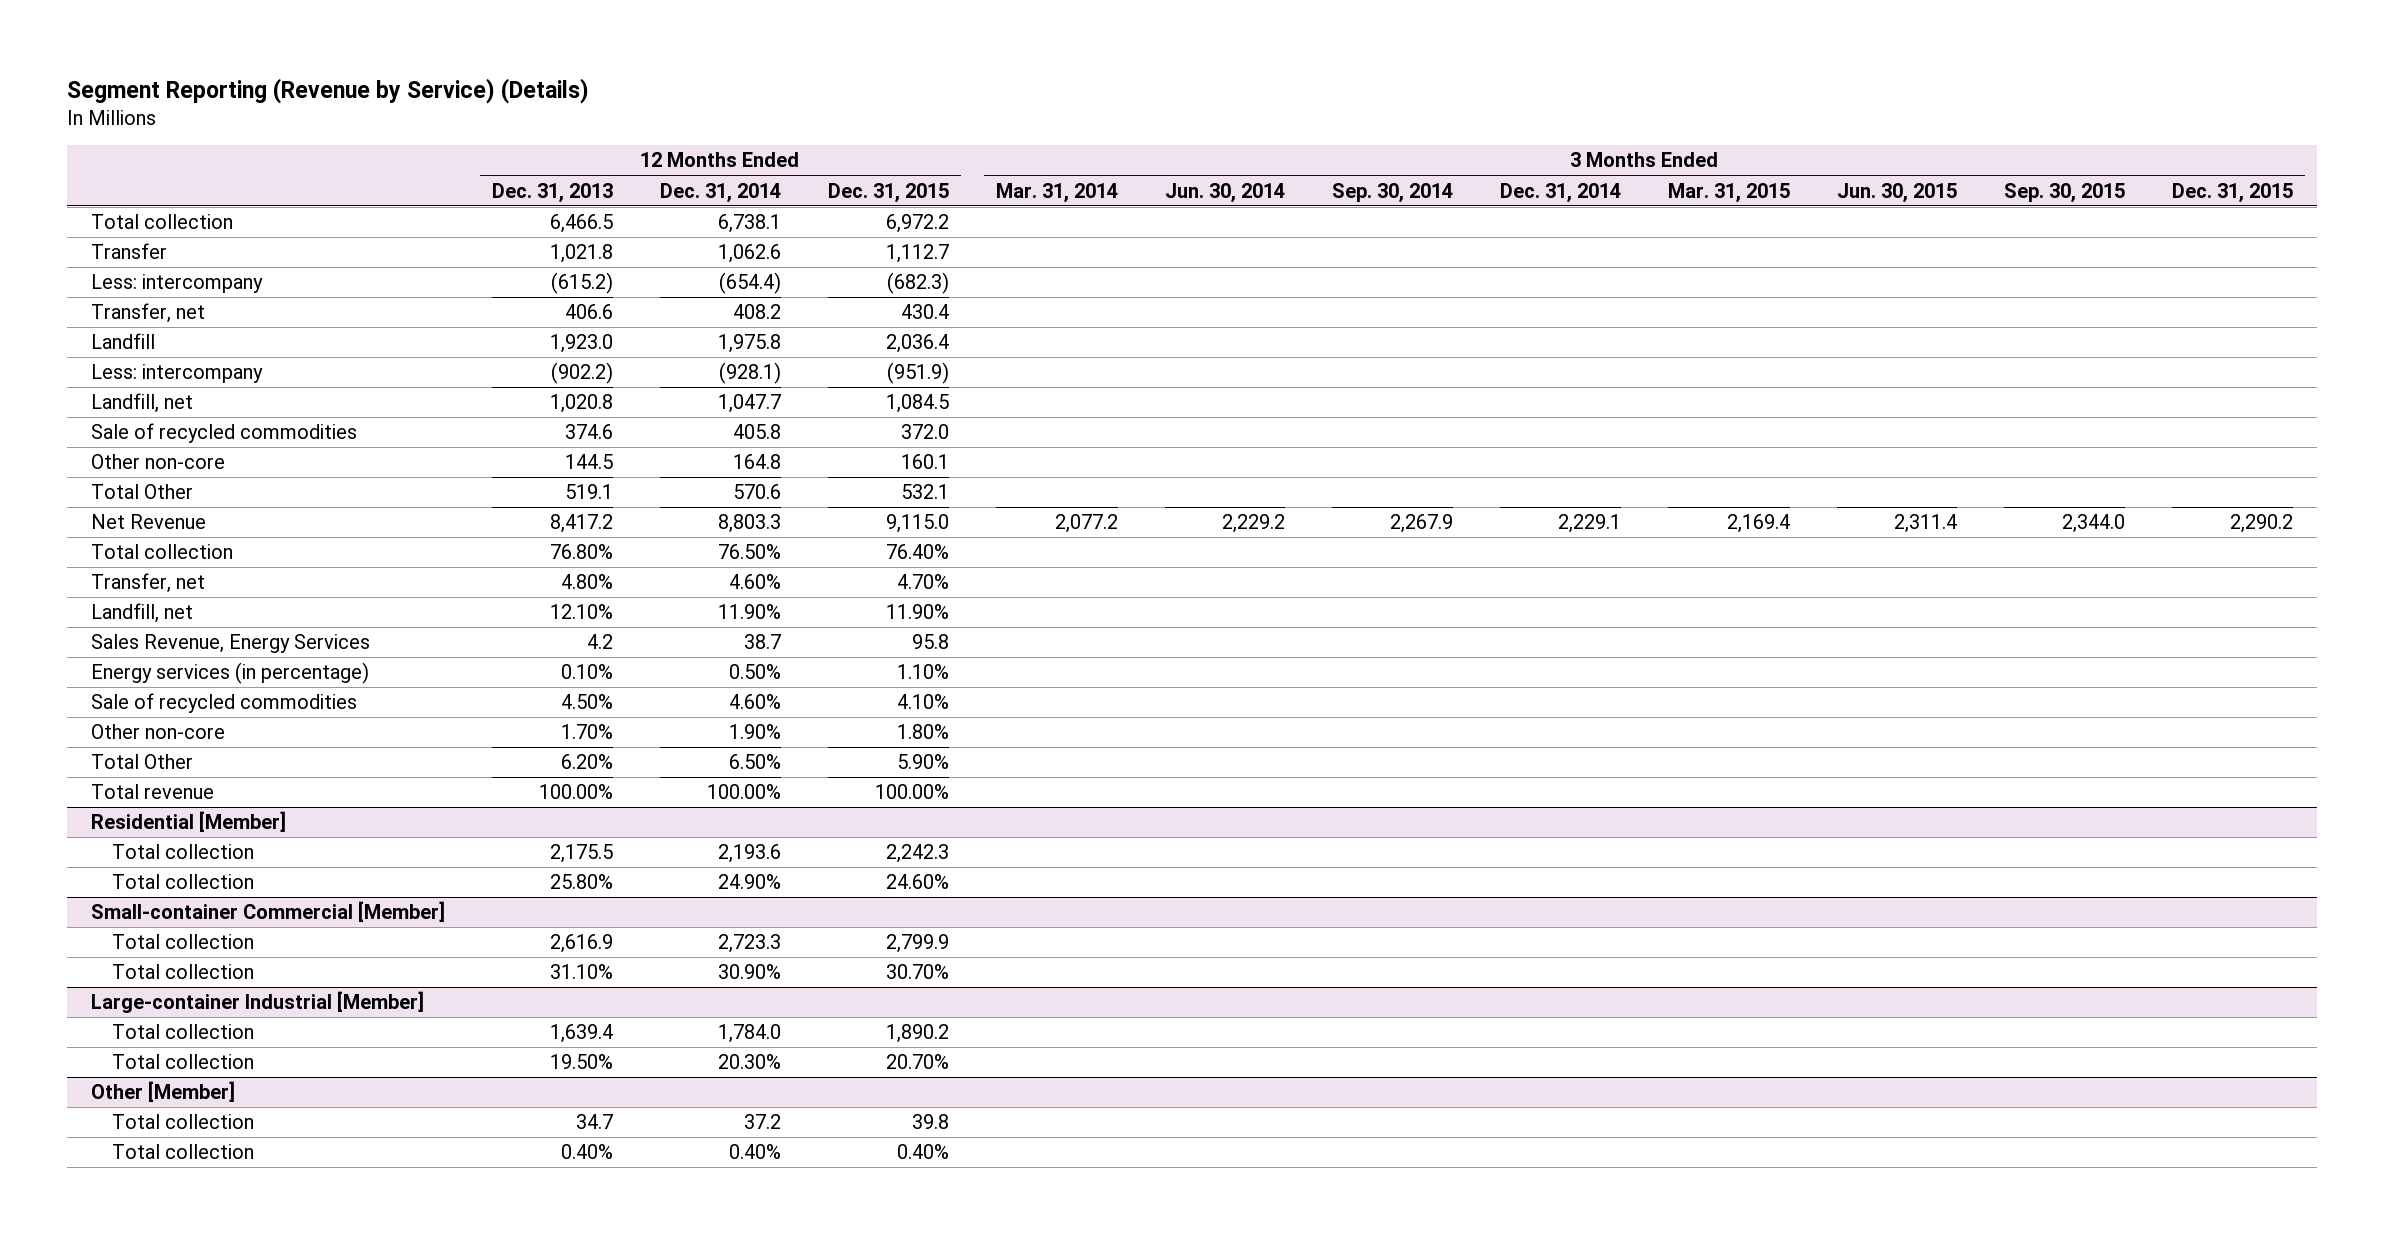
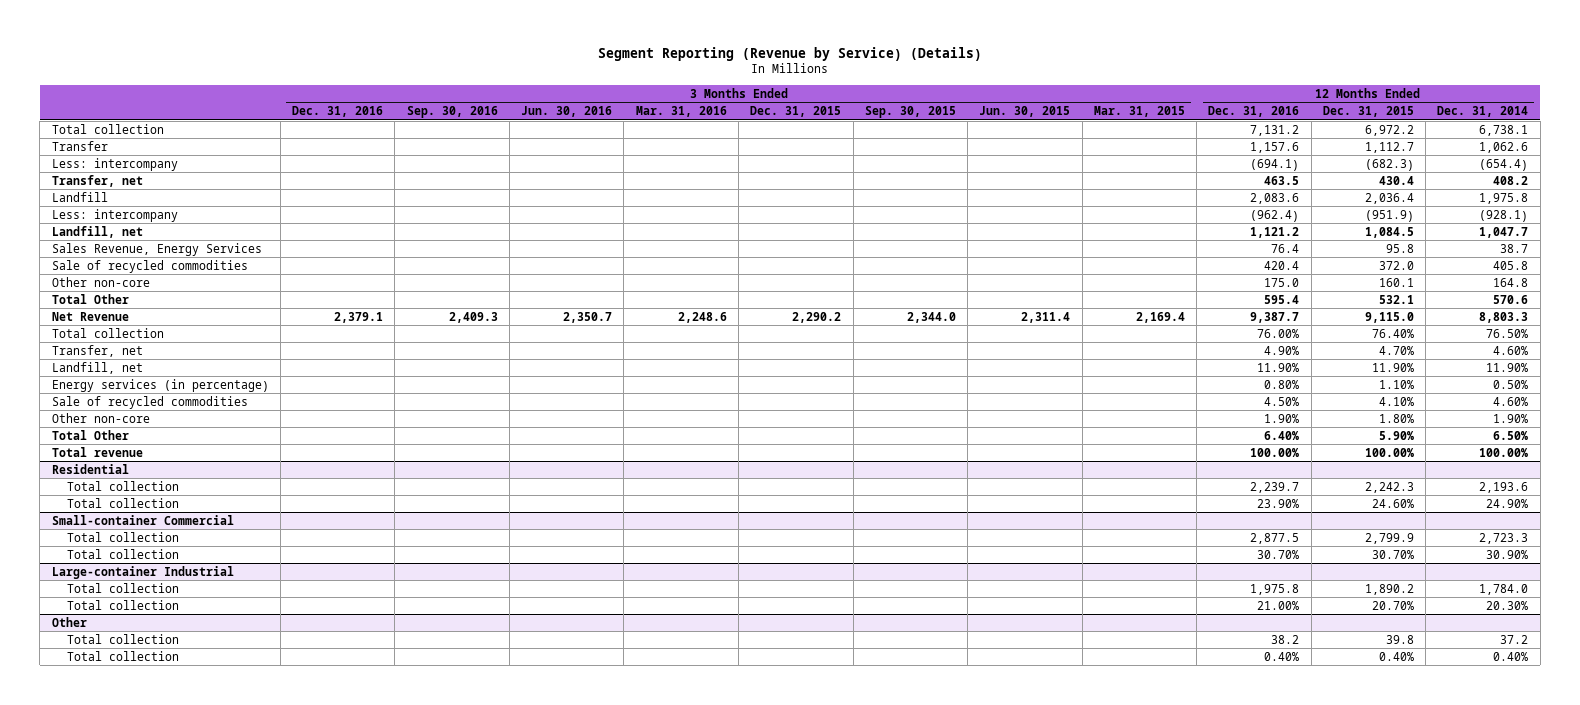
[491,182,613,203] Dec. 31, 2013 -> none
[995,182,1118,203] Mar. 31, 2014 -> none
[1164,182,1285,203] Jun. 30, 2014 -> none
[1331,182,1453,203] Sep. 30, 2014 -> none
[1499,182,1621,203] Dec. 31, 2014 -> none
none -> [292,106,384,118] Dec. 31, 2016
none -> [406,106,498,119] Sep. 30, 2016
none -> [521,106,613,118] Jun. 30, 2016
none -> [635,106,727,118] Mar. 31, 2016
none -> [1208,106,1300,118] Dec. 31, 2016
[90,634,370,654] Sales Revenue, Energy Services -> [51,242,262,256] Sales Revenue, Energy Services
[90,811,286,833] Residential [Member] -> [51,463,129,474] Residential
[90,901,445,923] Small-container Commercial [Member] -> [51,514,234,525] Small-container Commercial
[90,991,424,1014] Large-container Industrial [Member] -> [51,565,234,579] Large-container Industrial
[90,1081,235,1103] Other [Member] -> [51,616,87,627] Other

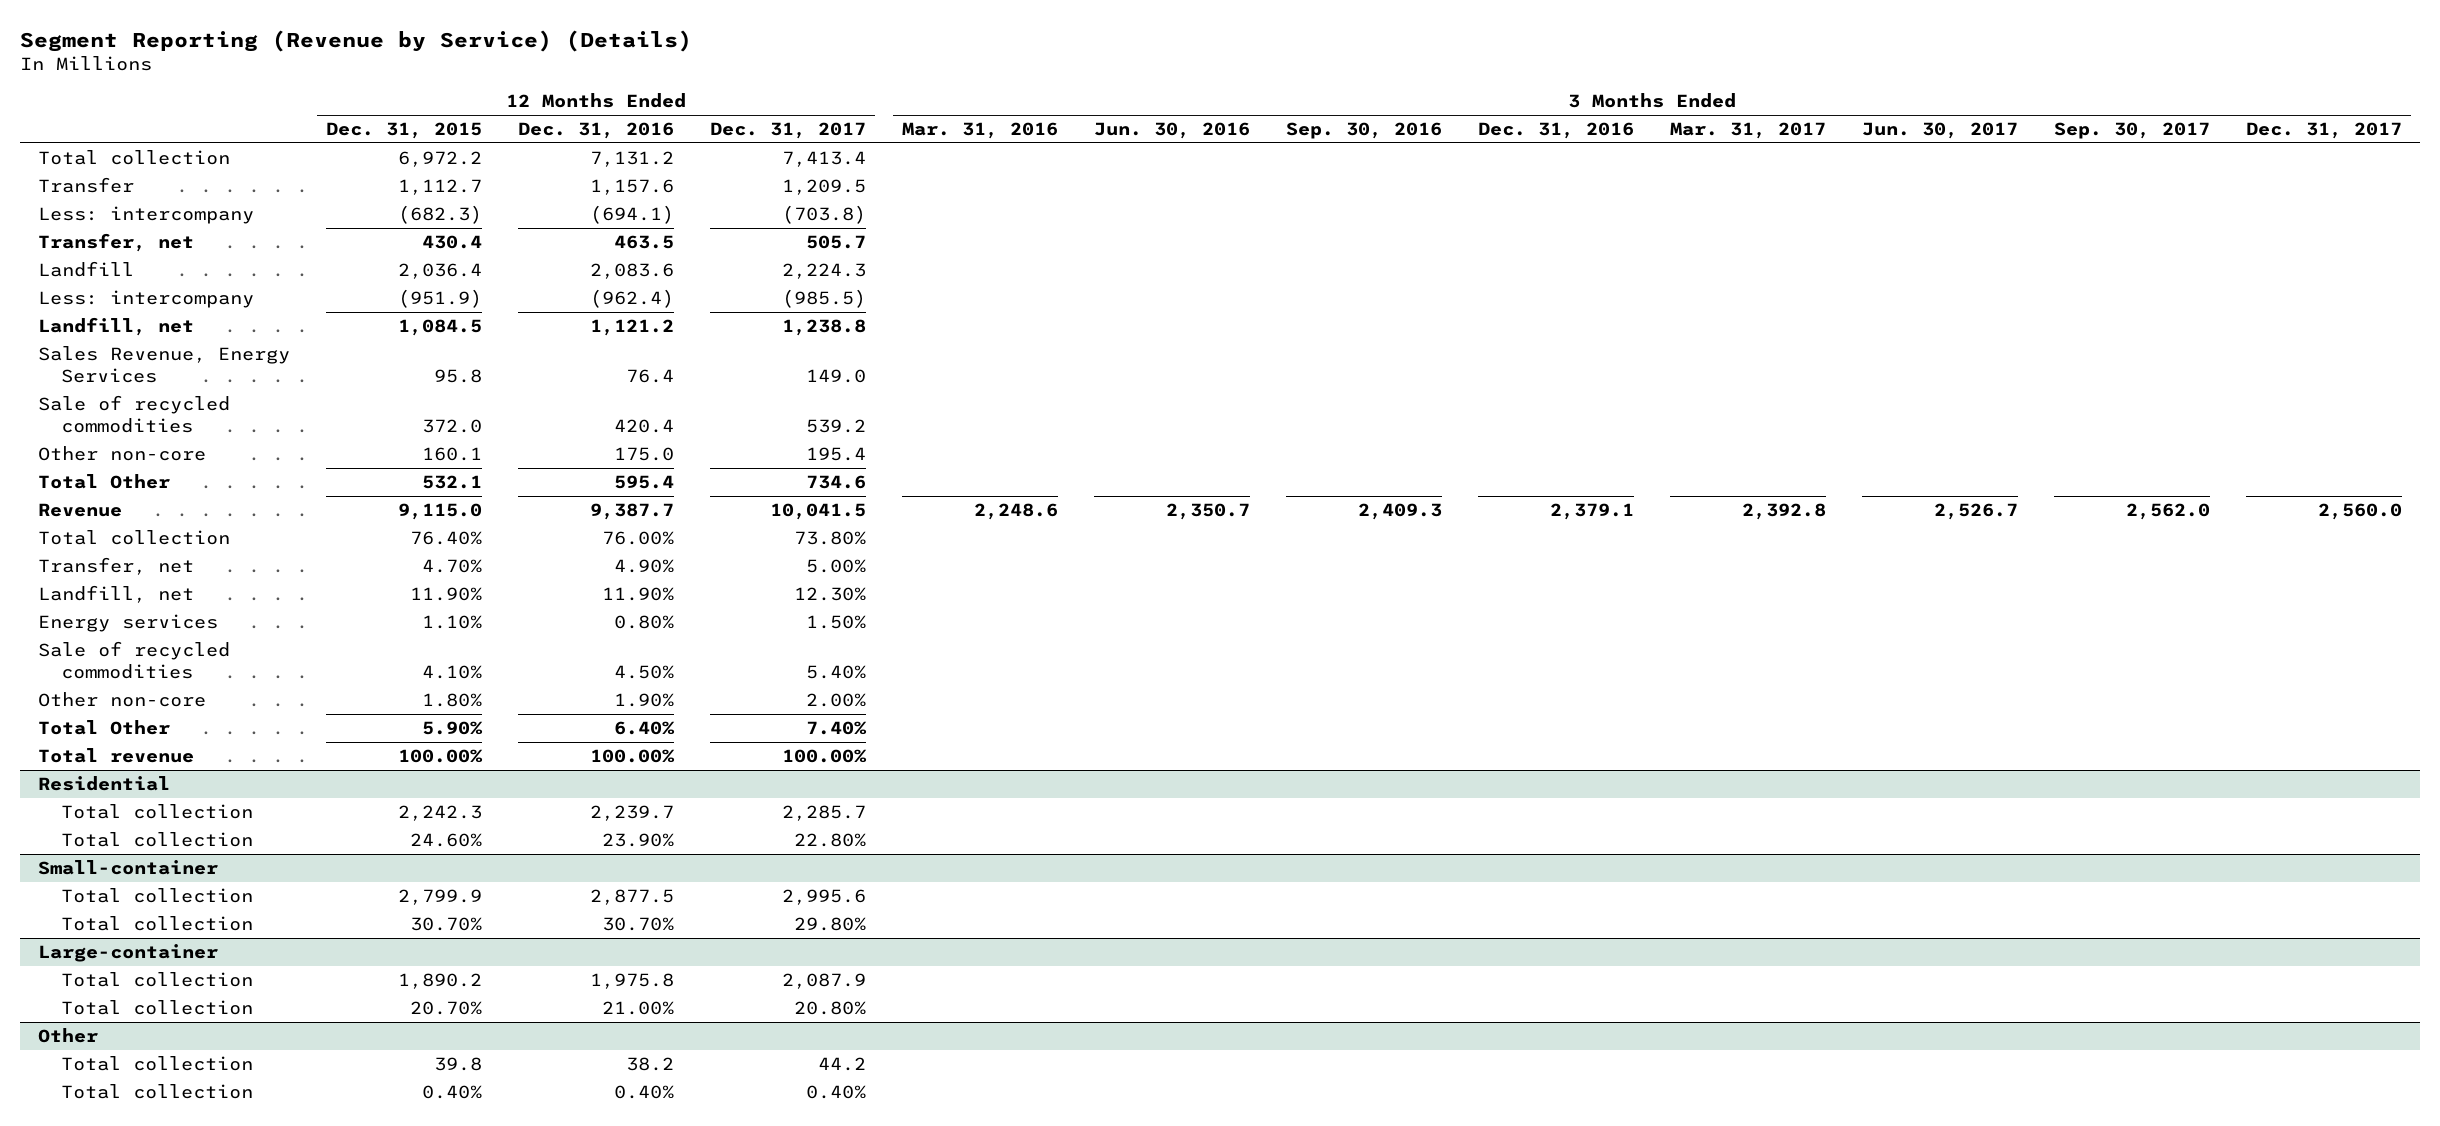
[750,106,842,118] Dec. 31, 2015 -> none
[864,106,956,119] Sep. 30, 2015 -> none
[979,106,1071,118] Jun. 30, 2015 -> none
[1093,106,1185,118] Mar. 31, 2015 -> none
[1437,106,1529,118] Dec. 31, 2014 -> none
none -> [709,122,866,140] Dec. 31, 2017
none -> [1670,122,1827,140] Mar. 31, 2017
none -> [1862,122,2019,140] Jun. 30, 2017
none -> [2054,122,2211,140] Sep. 30, 2017
none -> [2246,122,2403,140] Dec. 31, 2017
[51,311,129,321] Net Revenue -> [37,502,122,517] Revenue
[51,378,269,392] Energy services (in percentage) -> [37,613,218,632] Energy services
[51,514,234,525] Small-container Commercial -> [37,859,218,875] Small-container
[51,565,234,579] Large-container Industrial -> [37,943,218,962] Large-container

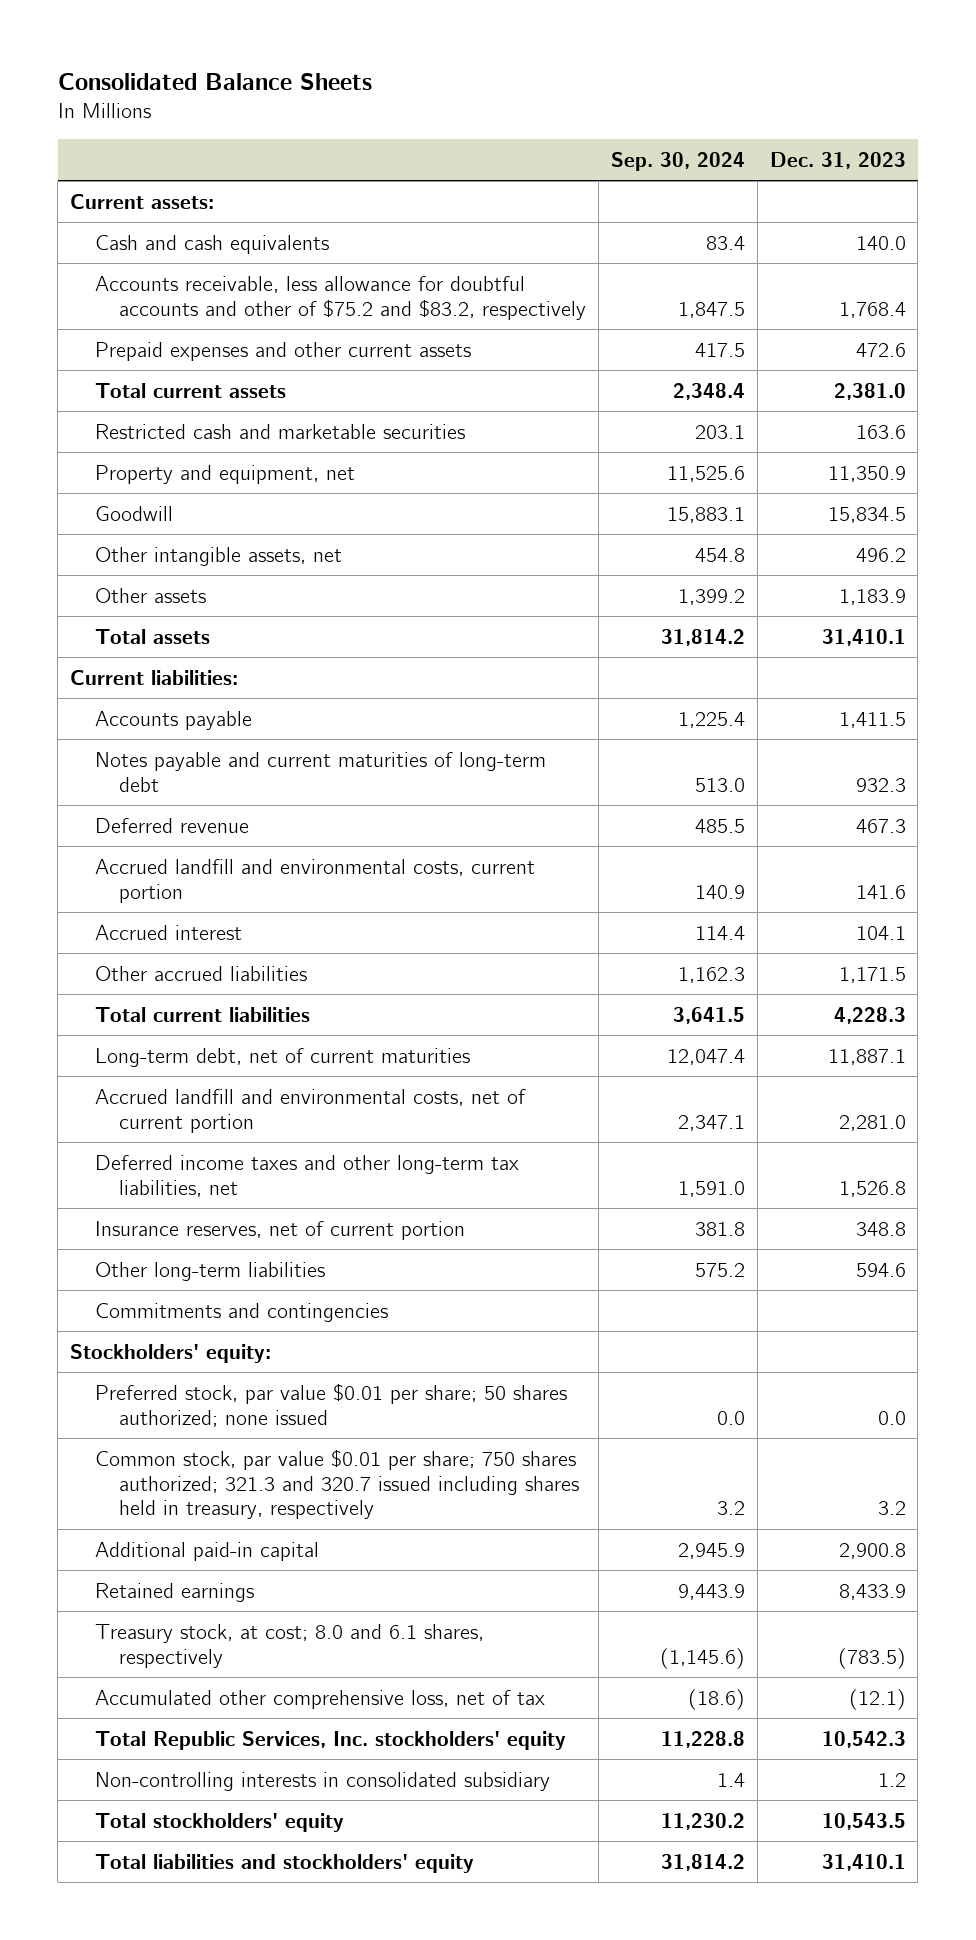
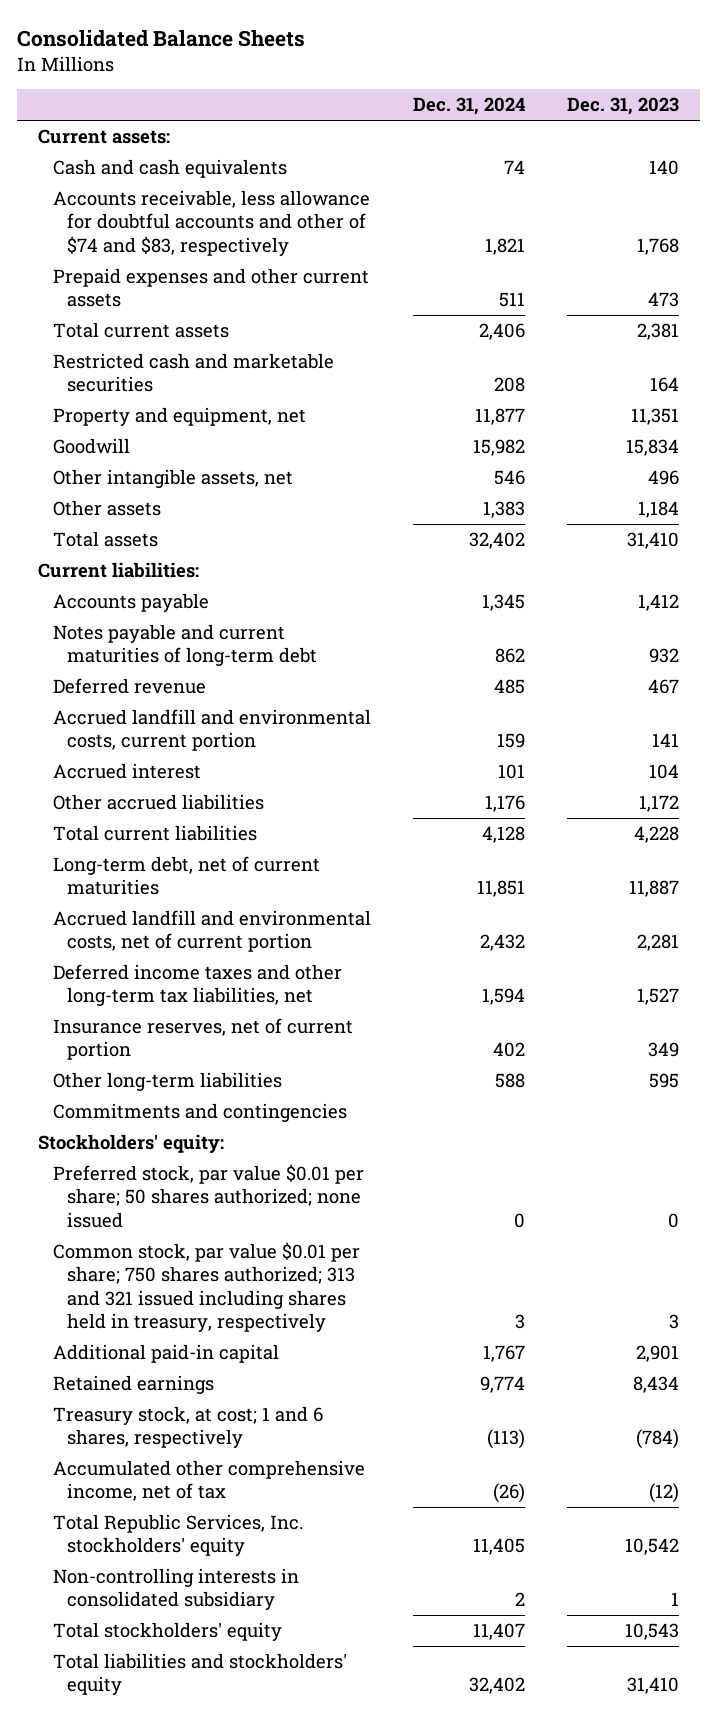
[610,151,745,171] Sep. 30, 2024 -> none
none -> [412,97,525,116] Dec. 31, 2024
[855,235,906,250] 140.0 -> [648,160,679,176] 140
[94,275,587,320] Accounts receivable, less allowance for doubtful accounts and other of $75.2 and $83.2, respectively -> [52,190,370,256] Accounts receivable, less allowance for doubtful accounts and other of $74 and $83, respectively
[838,301,906,318] 1,768.4 -> [636,237,679,255] 1,768
[855,342,906,357] 472.6 -> [647,292,679,308] 473
[833,382,906,400] 2,381.0 -> [636,323,679,341] 2,381
[855,424,906,439] 163.6 -> [649,377,679,393] 164
[827,465,906,482] 11,350.9 -> [630,408,679,426] 11,351
[827,506,906,523] 15,834.5 -> [625,439,679,457] 15,834
[855,547,906,562] 496.2 -> [647,470,679,486] 496
[838,588,906,605] 1,183.9 -> [637,501,679,519] 1,184
[821,628,906,646] 31,410.1 -> [626,532,679,550] 31,410
[838,711,906,728] 1,411.5 -> [637,594,679,612] 1,412
[855,777,906,792] 932.3 -> [648,648,679,664] 932
[855,818,906,833] 467.3 -> [647,679,679,695] 467
[855,884,906,899] 141.6 -> [651,733,679,748] 141
[855,925,906,940] 104.1 -> [648,764,679,780] 104
[838,966,906,983] 1,171.5 -> [638,795,679,813] 1,172
[833,1006,906,1024] 4,228.3 -> [633,826,679,844] 4,228
[827,1048,906,1065] 11,887.1 -> [628,880,679,898] 11,887
[838,1114,906,1131] 2,281.0 -> [636,934,679,952] 2,281
[838,1180,906,1197] 1,526.8 -> [636,988,679,1006] 1,527
[855,1221,906,1236] 348.8 -> [647,1042,679,1058] 349
[855,1262,906,1277] 594.6 -> [648,1073,679,1089] 595
[877,1410,906,1425] 0.0 -> [667,1212,679,1228] 0
[94,1448,580,1520] Common stock, par value $0.01 per share; 750 shares authorized; 321.3 and 320.7 issued including shares held in treasury, respectively -> [52,1242,360,1332] Common stock, par value $0.01 per share; 750 shares authorized; 313 and 321 issued including shares held in treasury, respectively
[877,1501,906,1516] 3.2 -> [668,1313,679,1329] 3
[838,1542,906,1559] 2,900.8 -> [635,1345,679,1363] 2,901
[838,1583,906,1600] 8,433.9 -> [632,1376,679,1394] 8,434
[94,1623,484,1668] Treasury stock, at cost; 8.0 and 6.1 shares, respectively -> [52,1406,323,1449] Treasury stock, at cost; 1 and 6 shares, respectively
[837,1647,906,1669] (783.5) -> [635,1429,679,1450] (784)
[94,1689,545,1709] Accumulated other comprehensive loss, net of tax -> [52,1460,365,1502] Accumulated other comprehensive income, net of tax
[848,1688,906,1710] (12.1) -> [648,1483,679,1504] (12)
[821,1730,906,1748] 10,542.3 -> [624,1538,679,1556] 10,542
[877,1772,906,1787] 1.2 -> [670,1592,679,1607] 1
[821,1812,906,1830] 10,543.5 -> [624,1623,679,1641] 10,543
[821,1853,906,1871] 31,410.1 -> [626,1677,679,1695] 31,410

